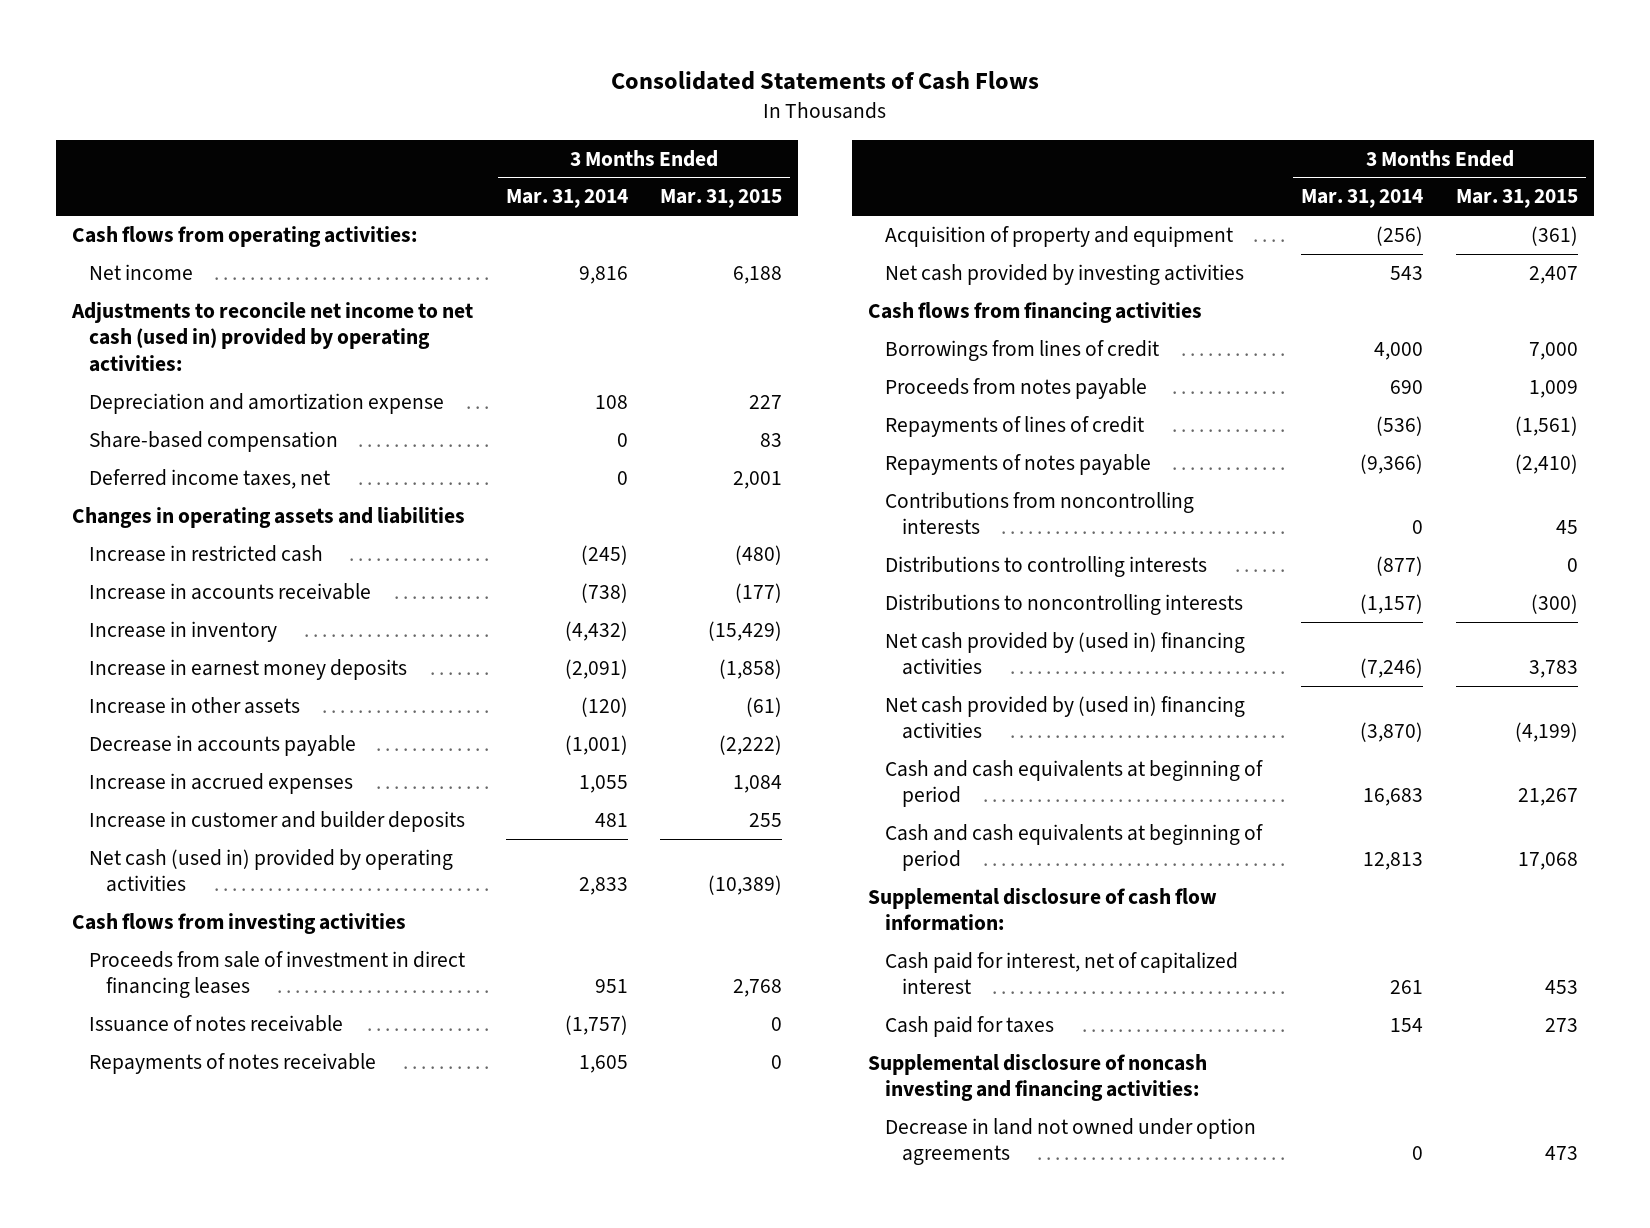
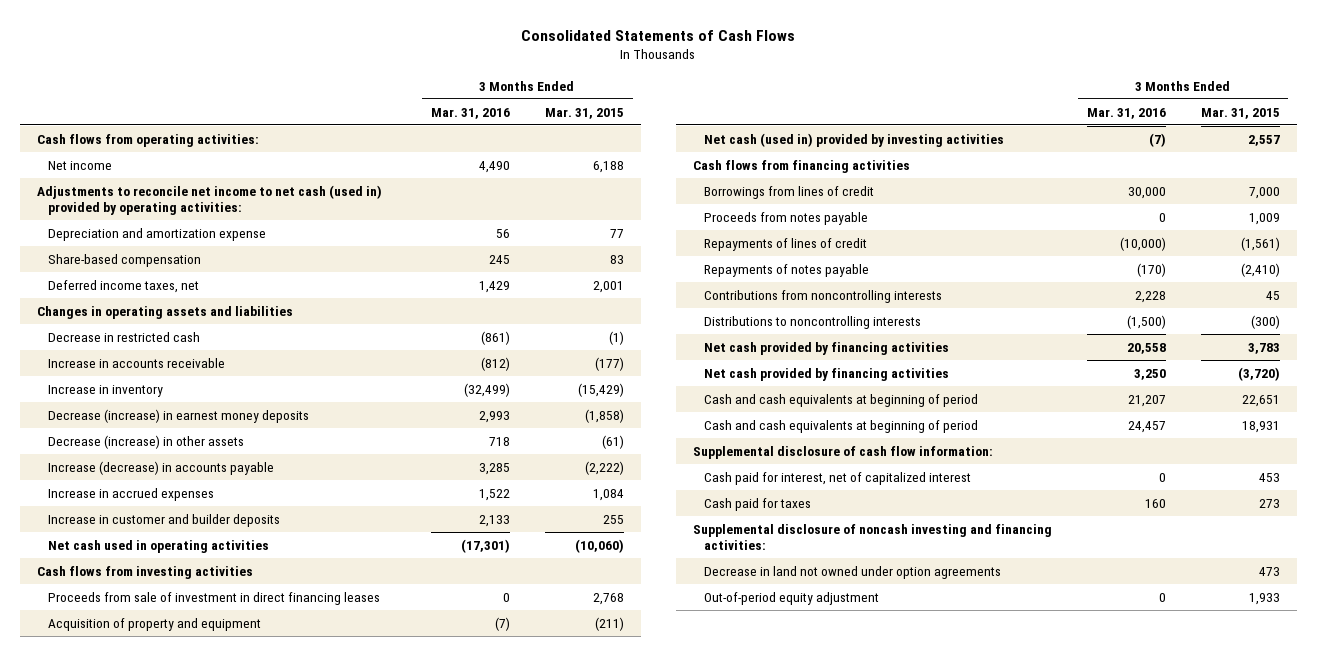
[505,189,628,209] Mar. 31, 2014 -> none
none -> [431,107,511,119] Mar. 31, 2016
[749,394,783,409] 227 -> [609,228,624,238] 77
[89,544,324,562] Increase in restricted cash -> [47,331,200,342] Decrease in restricted cash
[735,544,783,565] (480) -> [608,330,624,345] (1)
[89,658,408,680] Increase in earnest money deposits -> [47,408,309,423] Decrease (increase) in earnest money deposits
[89,696,301,714] Increase in other assets -> [47,434,244,449] Decrease (increase) in other assets
[89,734,357,756] Decrease in accounts payable -> [47,460,274,475] Increase (decrease) in accounts payable
[89,848,454,893] Net cash (used in) provided by operating activities -> [47,539,269,553] Net cash used in operating activities
[708,875,783,896] (10,389) -> [574,538,624,553] (10,060)
[89,1014,344,1032] Issuance of notes receivable -> none
[89,1052,377,1074] Repayments of notes receivable -> none
[1530,225,1578,246] (361) -> [594,616,624,631] (211)
[885,263,1245,285] Net cash provided by investing activities -> [703,132,1004,147] Net cash (used in) provided by investing activities
[1528,265,1578,284] 2,407 -> [1247,134,1280,146] 2,557
[885,555,1208,577] Distributions to controlling interests -> none
[885,631,1246,676] Net cash provided by (used in) financing activities -> [703,341,949,355] Net cash provided by financing activities
[885,695,1246,740] Net cash provided by (used in) financing activities -> [703,367,949,381] Net cash provided by financing activities
[1514,722,1578,743] (4,199) -> [1237,366,1280,381] (3,720)
[1517,788,1578,807] 21,267 -> [1241,394,1280,407] 22,651
[1517,852,1578,871] 17,068 -> [1241,420,1280,433] 18,931
none -> [703,591,879,605] Out-of-period equity adjustment

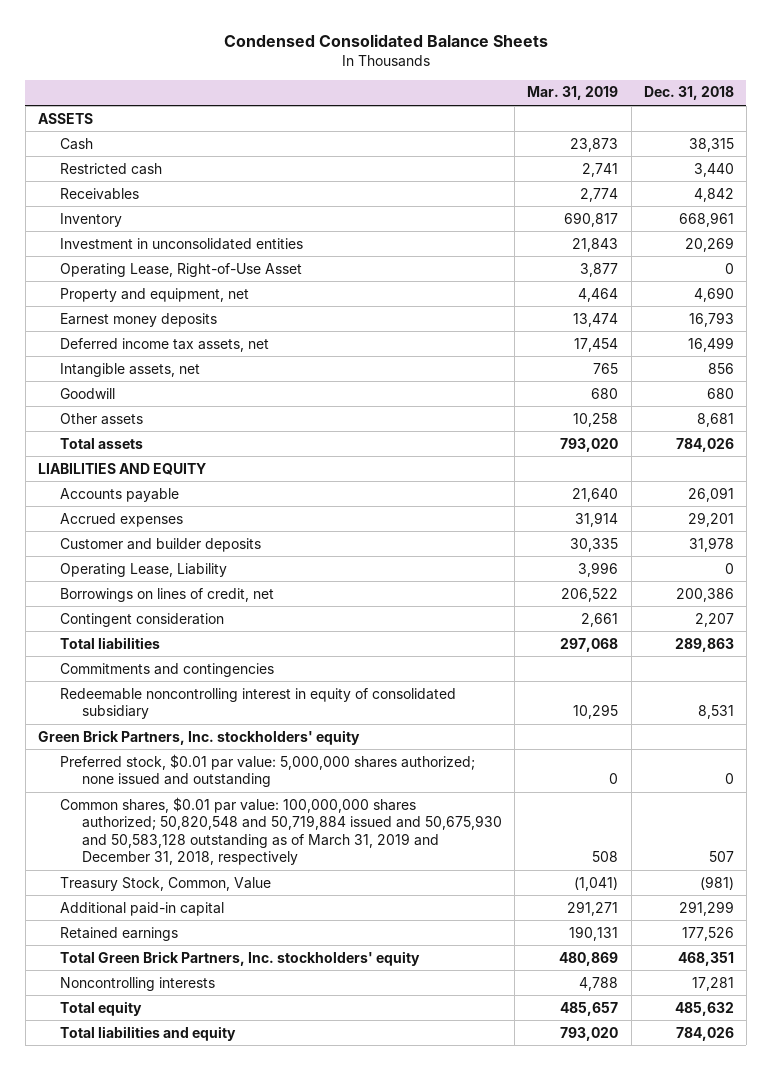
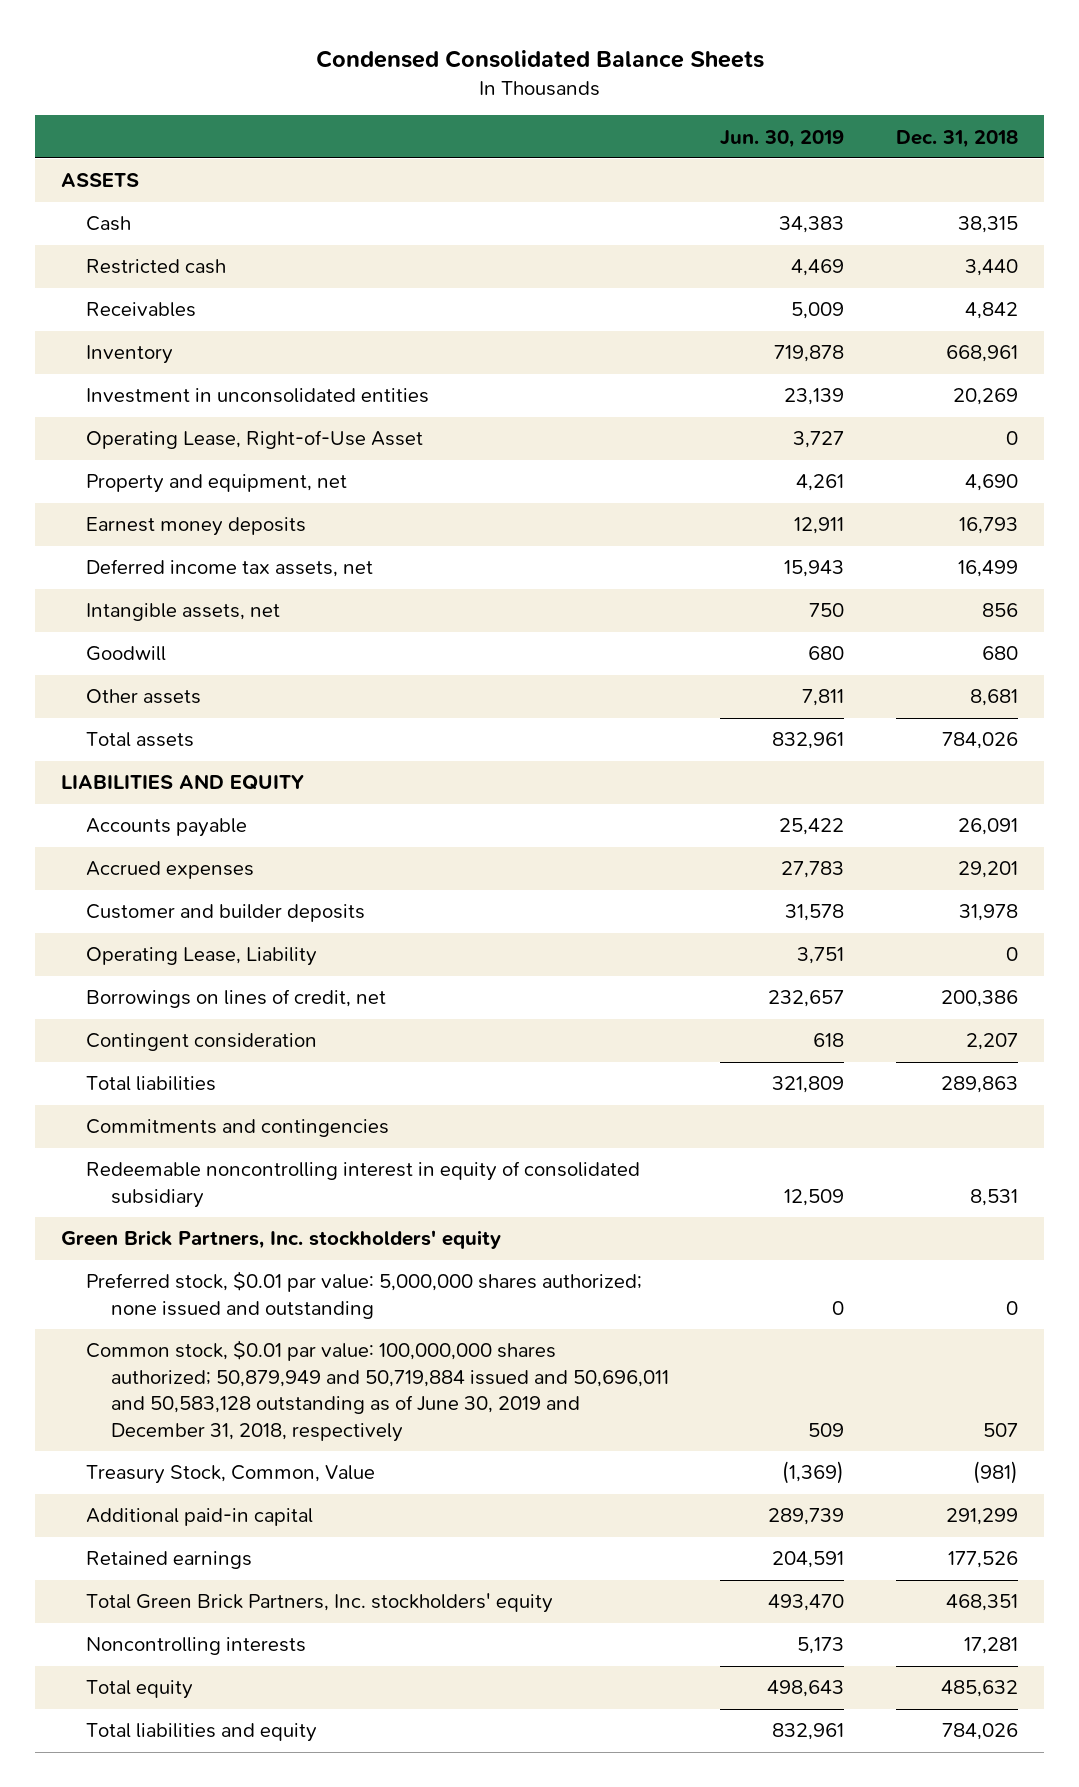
[527,86,619,101] Mar. 31, 2019 -> none
none -> [720,129,845,148] Jun. 30, 2019
[60,796,503,866] Common shares, $0.01 par value: 100,000,000 shares authorized; 50,820,548 and 50,719,884 issued and 50,675,930 and 50,583,128 outstanding as of March 31, 2019 and December 31, 2018, respectively -> [85,1340,669,1442] Common stock, $0.01 par value: 100,000,000 shares authorized; 50,879,949 and 50,719,884 issued and 50,696,011 and 50,583,128 outstanding as of June 30, 2019 and December 31, 2018, respectively

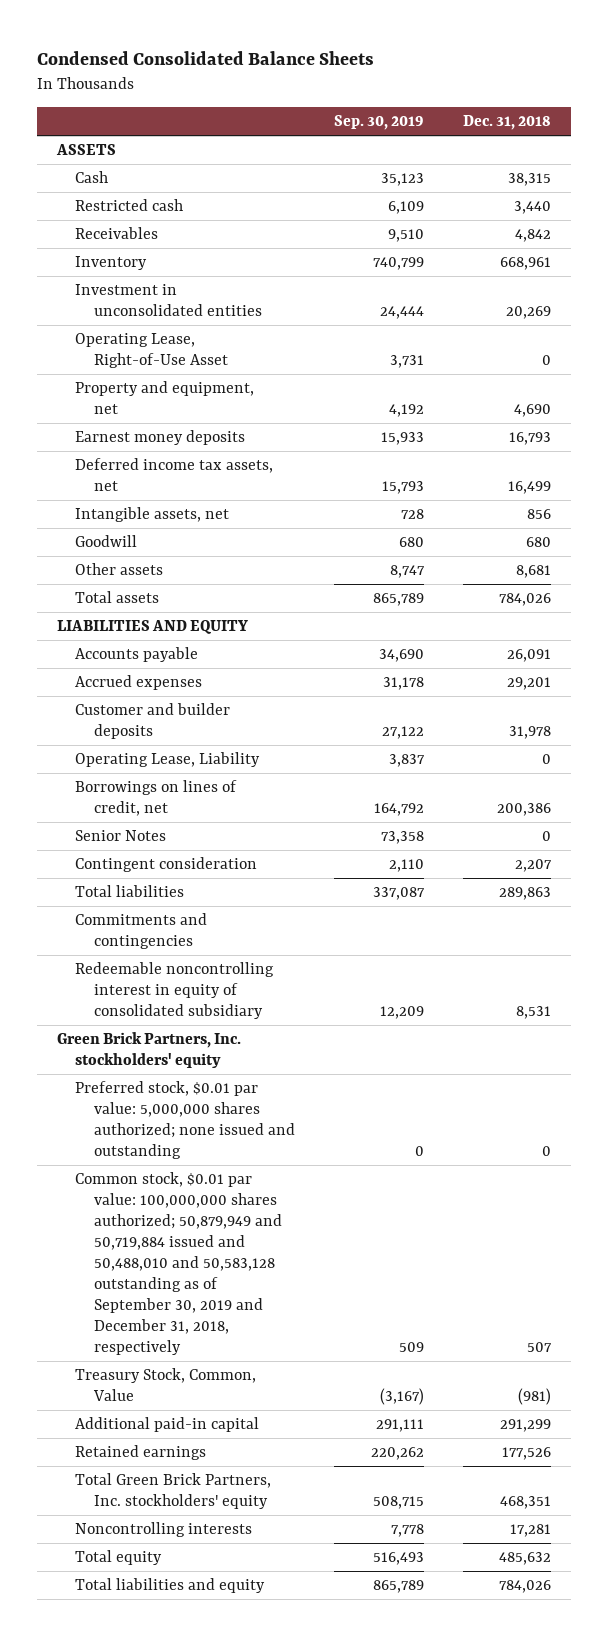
[720,129,845,148] Jun. 30, 2019 -> none
none -> [334,115,425,131] Sep. 30, 2019
none -> [75,830,167,842] Senior Notes
[85,1340,669,1442] Common stock, $0.01 par value: 100,000,000 shares authorized; 50,879,949 and 50,719,884 issued and 50,696,011 and 50,583,128 outstanding as of June 30, 2019 and December 31, 2018, respectively -> [75,1172,283,1356] Common stock, $0.01 par value: 100,000,000 shares authorized; 50,879,949 and 50,719,884 issued and 50,488,010 and 50,583,128 outstanding as of September 30, 2019 and December 31, 2018, respectively

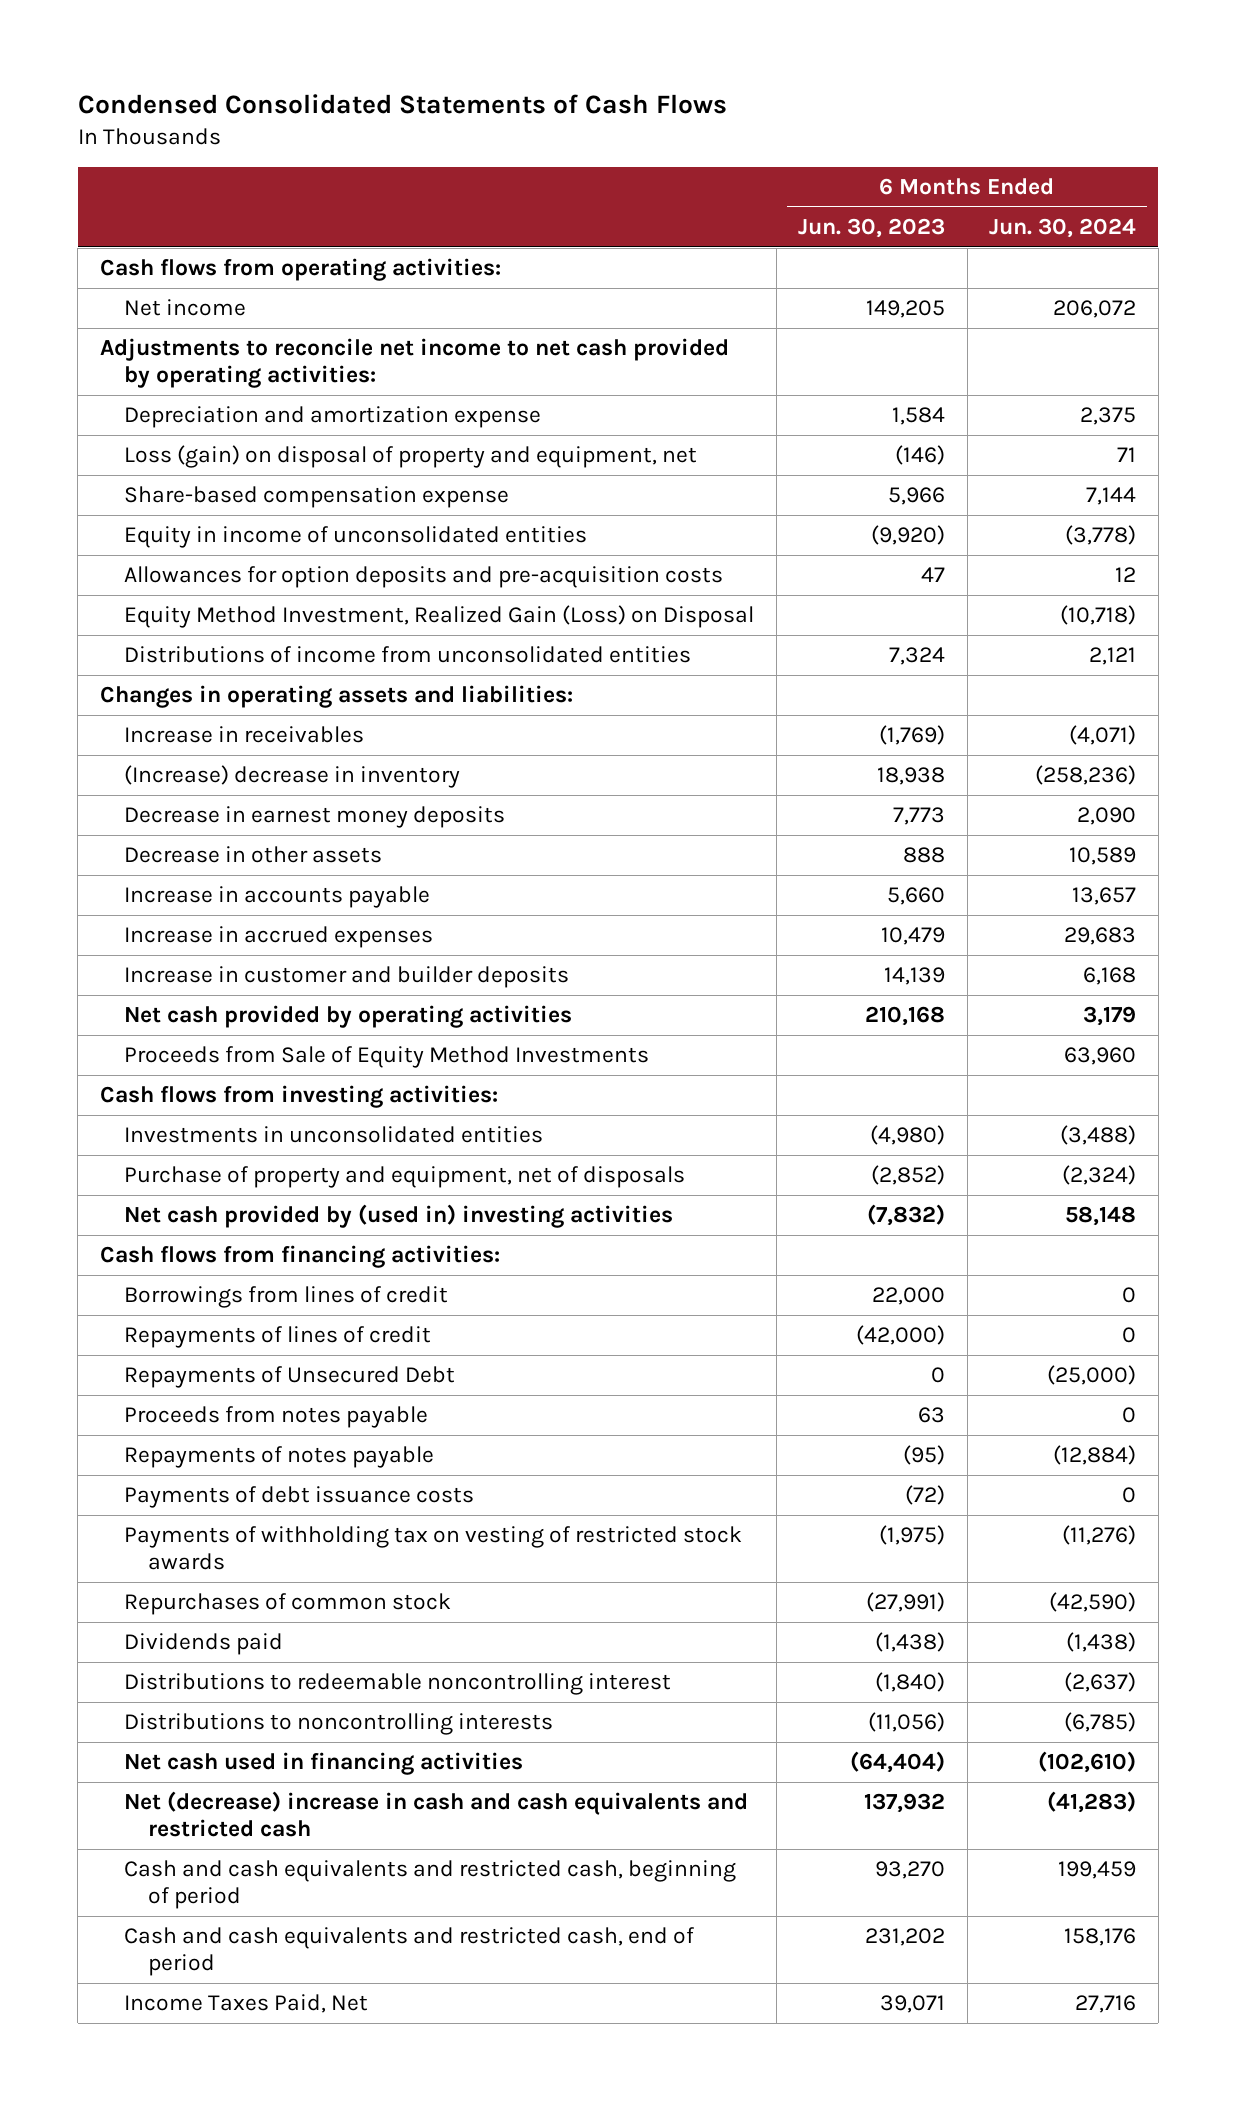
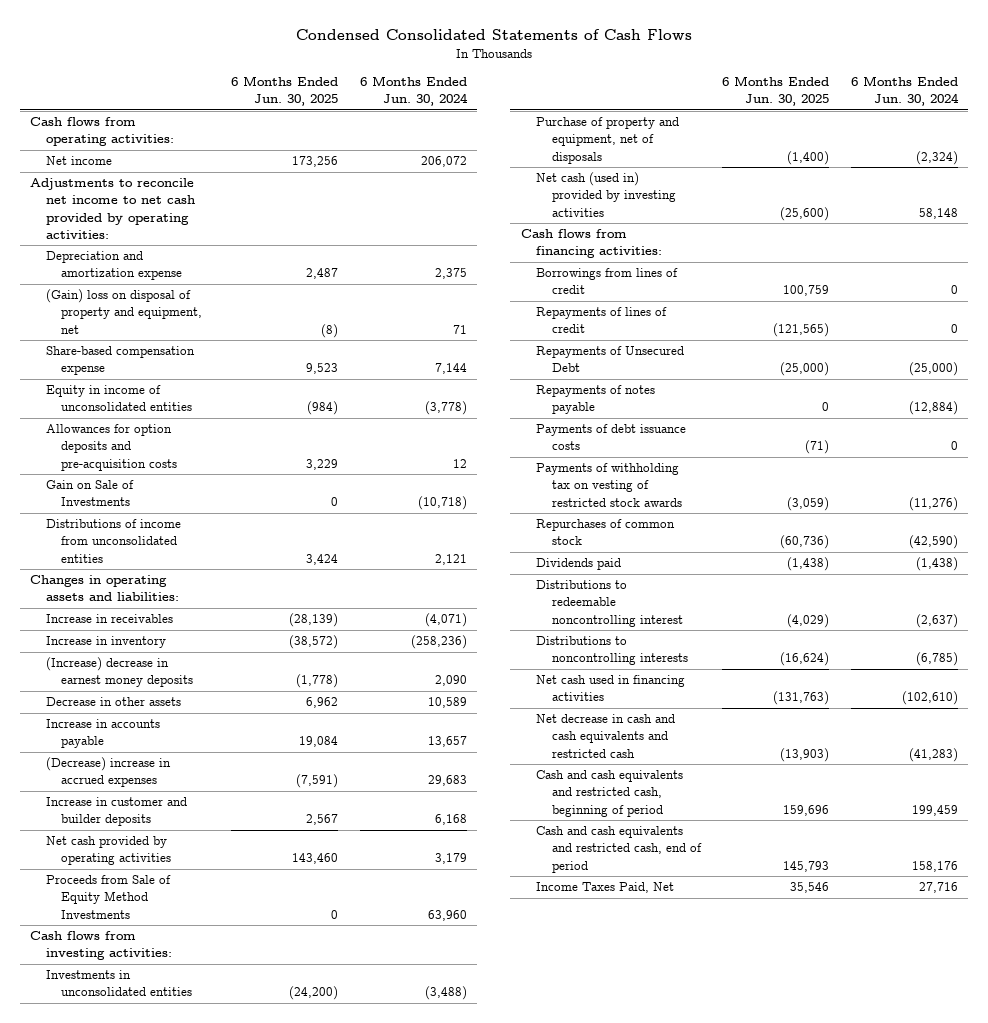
[798,218,946,239] Jun. 30, 2023 -> none
none -> [231,76,339,107] 6 Months Ended Jun. 30, 2025
[123,445,697,469] Loss (gain) on disposal of property and equipment, net -> [45,289,202,334] (Gain) loss on disposal of property and equipment, net
[123,605,754,629] Equity Method Investment, Realized Gain (Loss) on Disposal -> [45,480,134,507] Gain on Sale of Investments
[123,765,460,789] (Increase) decrease in inventory -> [45,636,166,649] Increase in inventory
[123,806,505,829] Decrease in earnest money deposits -> [45,657,193,688] (Increase) decrease in earnest money deposits
[123,926,433,949] Increase in accrued expenses -> [45,757,171,788] (Decrease) increase in accrued expenses
[123,1204,673,1229] Net cash provided by (used in) investing activities -> [536,172,676,217] Net cash (used in) provided by investing activities
[123,1406,428,1429] Proceeds from notes payable -> none
[123,1791,748,1837] Net (decrease) increase in cash and cash equivalents and restricted cash -> [536,714,676,758] Net decrease in cash and cash equivalents and restricted cash

